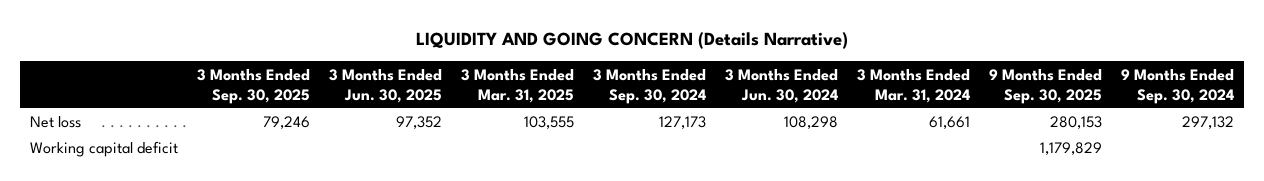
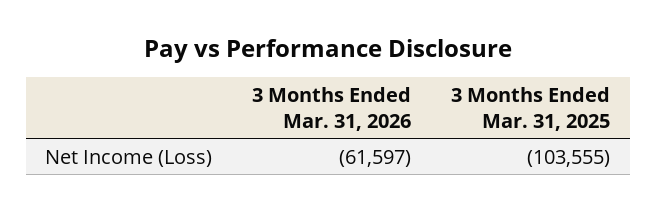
[415,32,848,50] LIQUIDITY AND GOING CONCERN (Details Narrative) -> [143,38,512,63] Pay vs Performance Disclosure
[196,68,310,104] 3 Months Ended Sep. 30, 2025 -> none
[328,68,442,103] 3 Months Ended Jun. 30, 2025 -> none
[592,68,706,104] 3 Months Ended Sep. 30, 2024 -> none
[724,68,838,103] 3 Months Ended Jun. 30, 2024 -> none
[856,68,970,103] 3 Months Ended Mar. 31, 2024 -> none
[989,68,1103,104] 9 Months Ended Sep. 30, 2025 -> none
[1121,68,1235,104] 9 Months Ended Sep. 30, 2024 -> none
none -> [252,87,412,131] 3 Months Ended Mar. 31, 2026
[29,141,178,158] Working capital deficit -> none
[29,116,81,129] Net loss -> [45,149,213,167] Net Income (Loss)
[523,116,574,130] 103,555 -> [527,149,611,167] (103,555)

